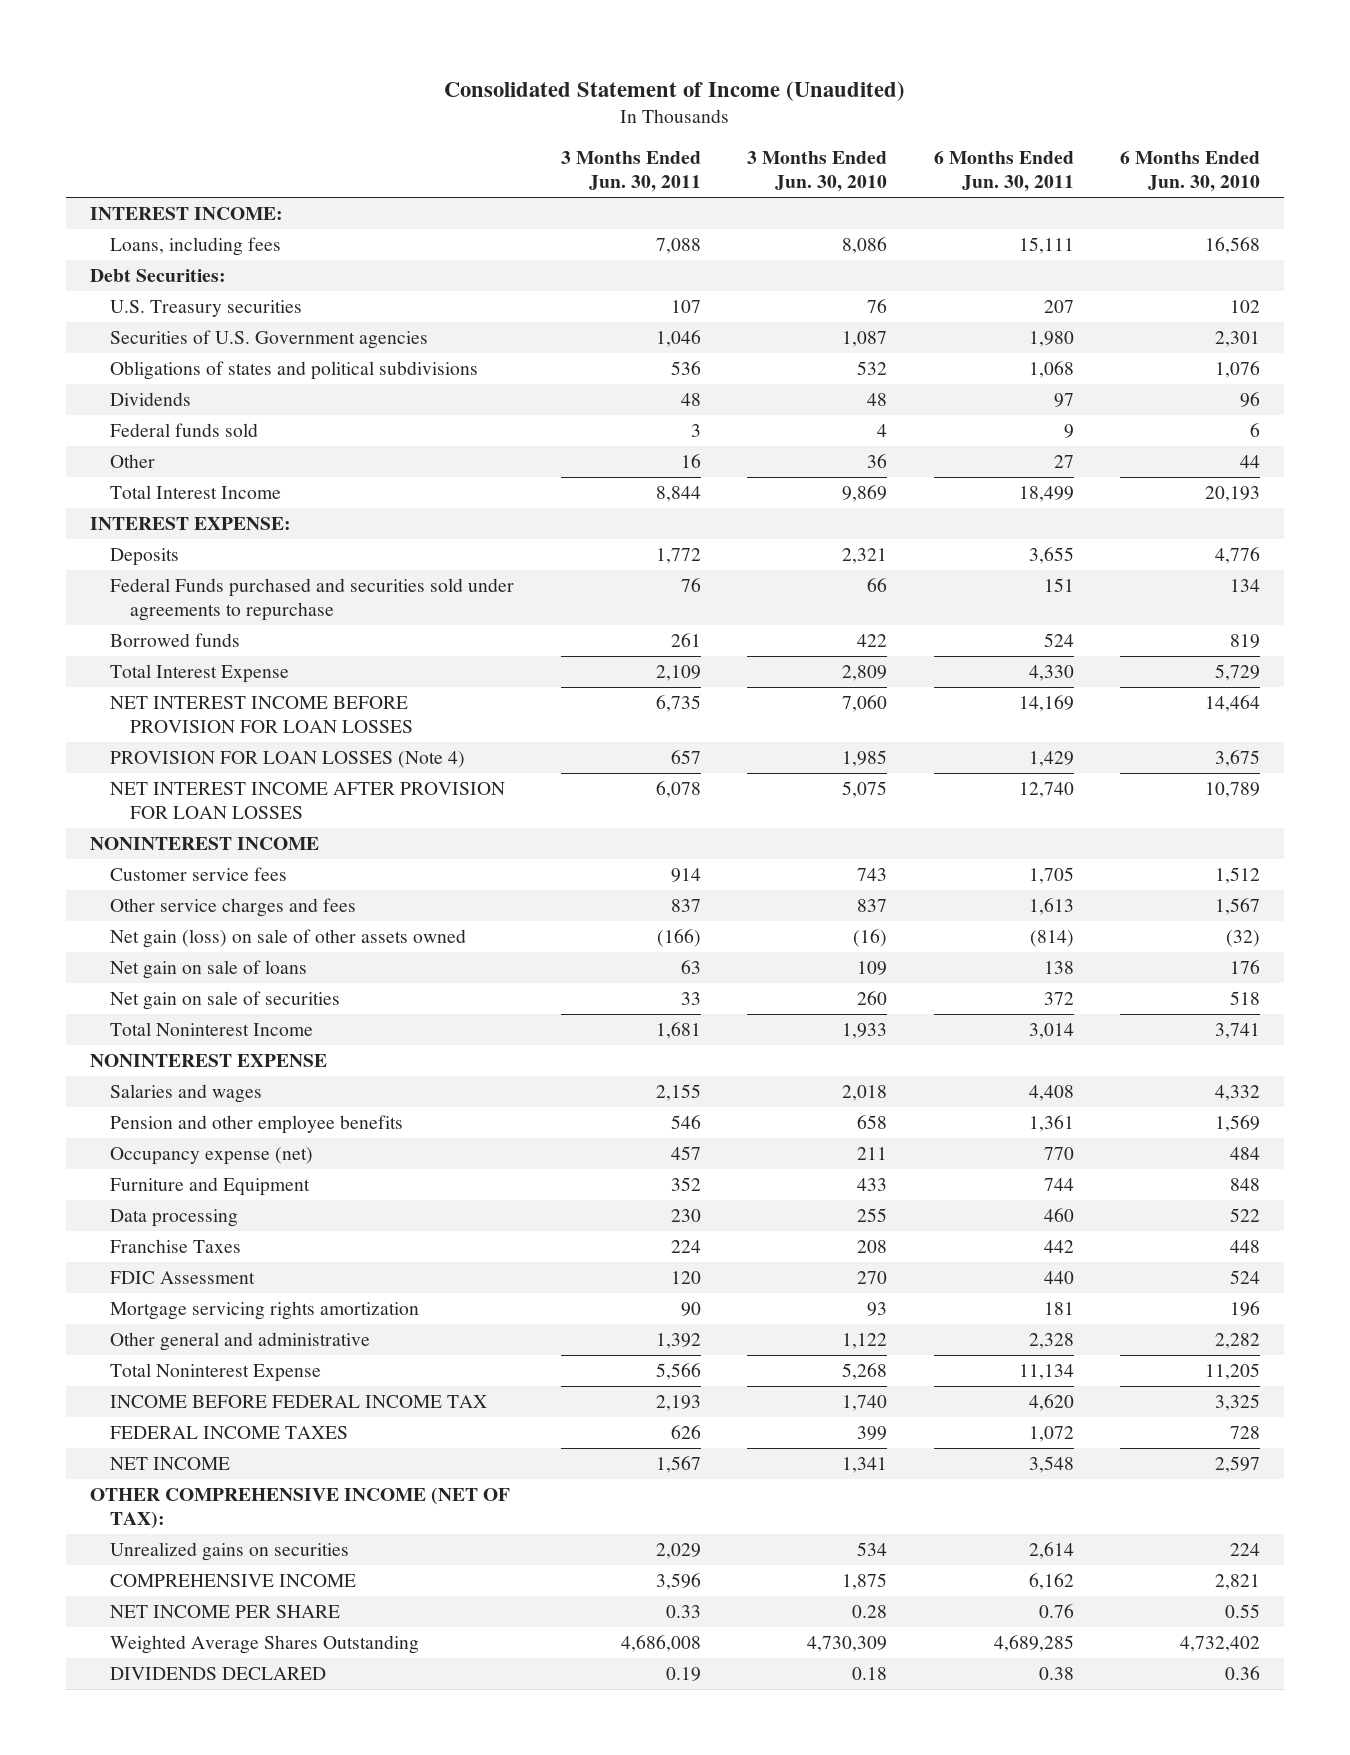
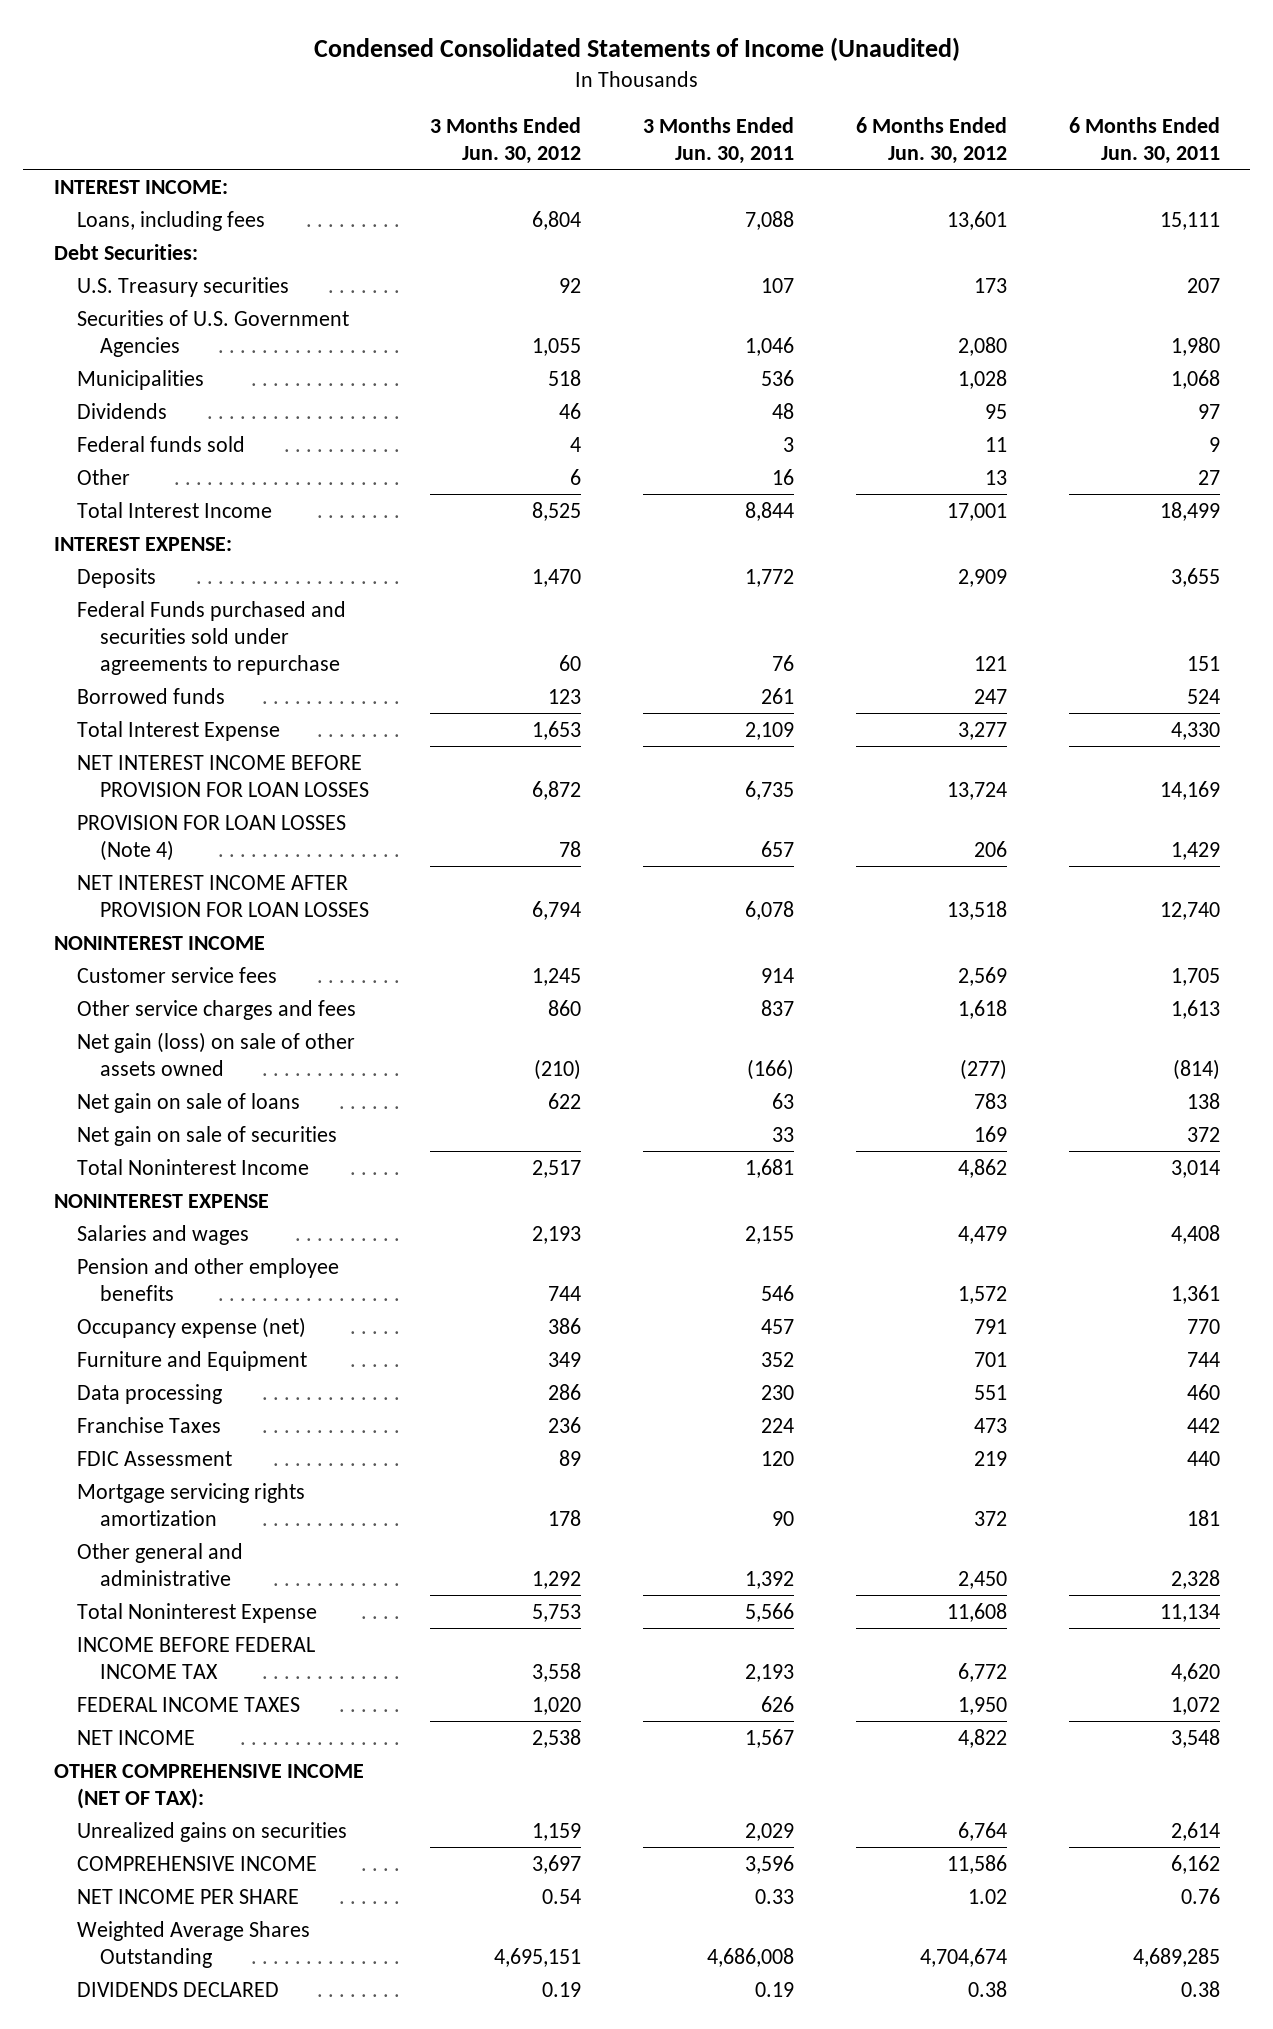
[444,80,906,101] Consolidated Statement of Income (Unaudited) -> [313,37,960,62] Condensed Consolidated Statements of Income (Unaudited)
[747,151,888,193] 3 Months Ended Jun. 30, 2010 -> none
[1120,151,1261,193] 6 Months Ended Jun. 30, 2010 -> none
none -> [430,116,582,165] 3 Months Ended Jun. 30, 2012
none -> [855,116,1007,165] 6 Months Ended Jun. 30, 2012
[109,329,428,349] Securities of U.S. Government agencies -> [76,309,349,357] Securities of U.S. Government Agencies
[109,360,478,380] Obligations of states and political subdivisions -> [76,369,204,390] Municipalities

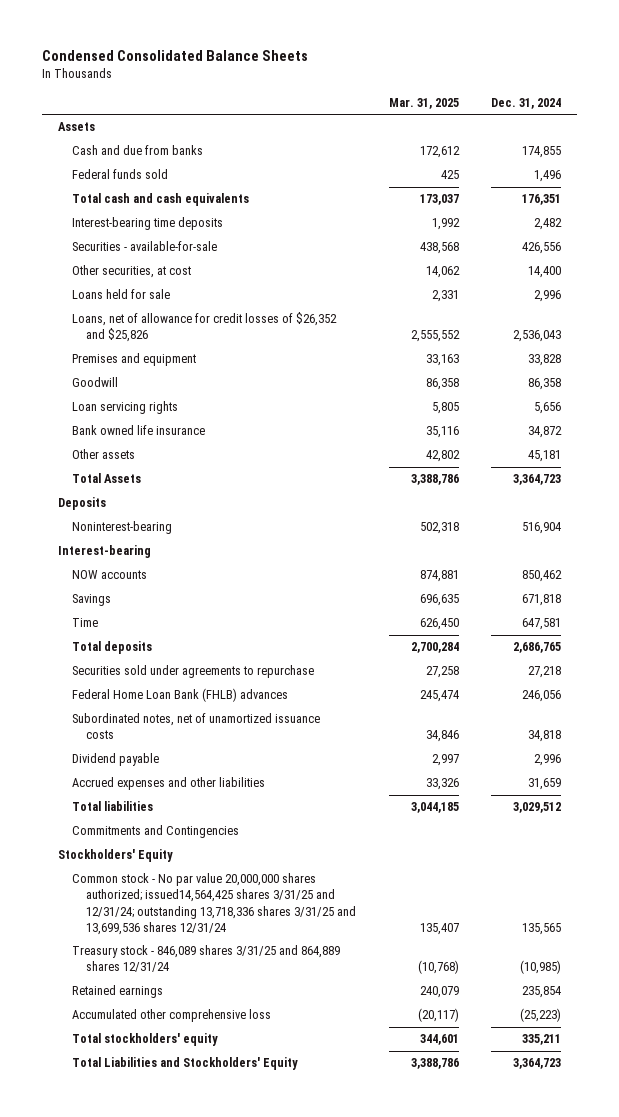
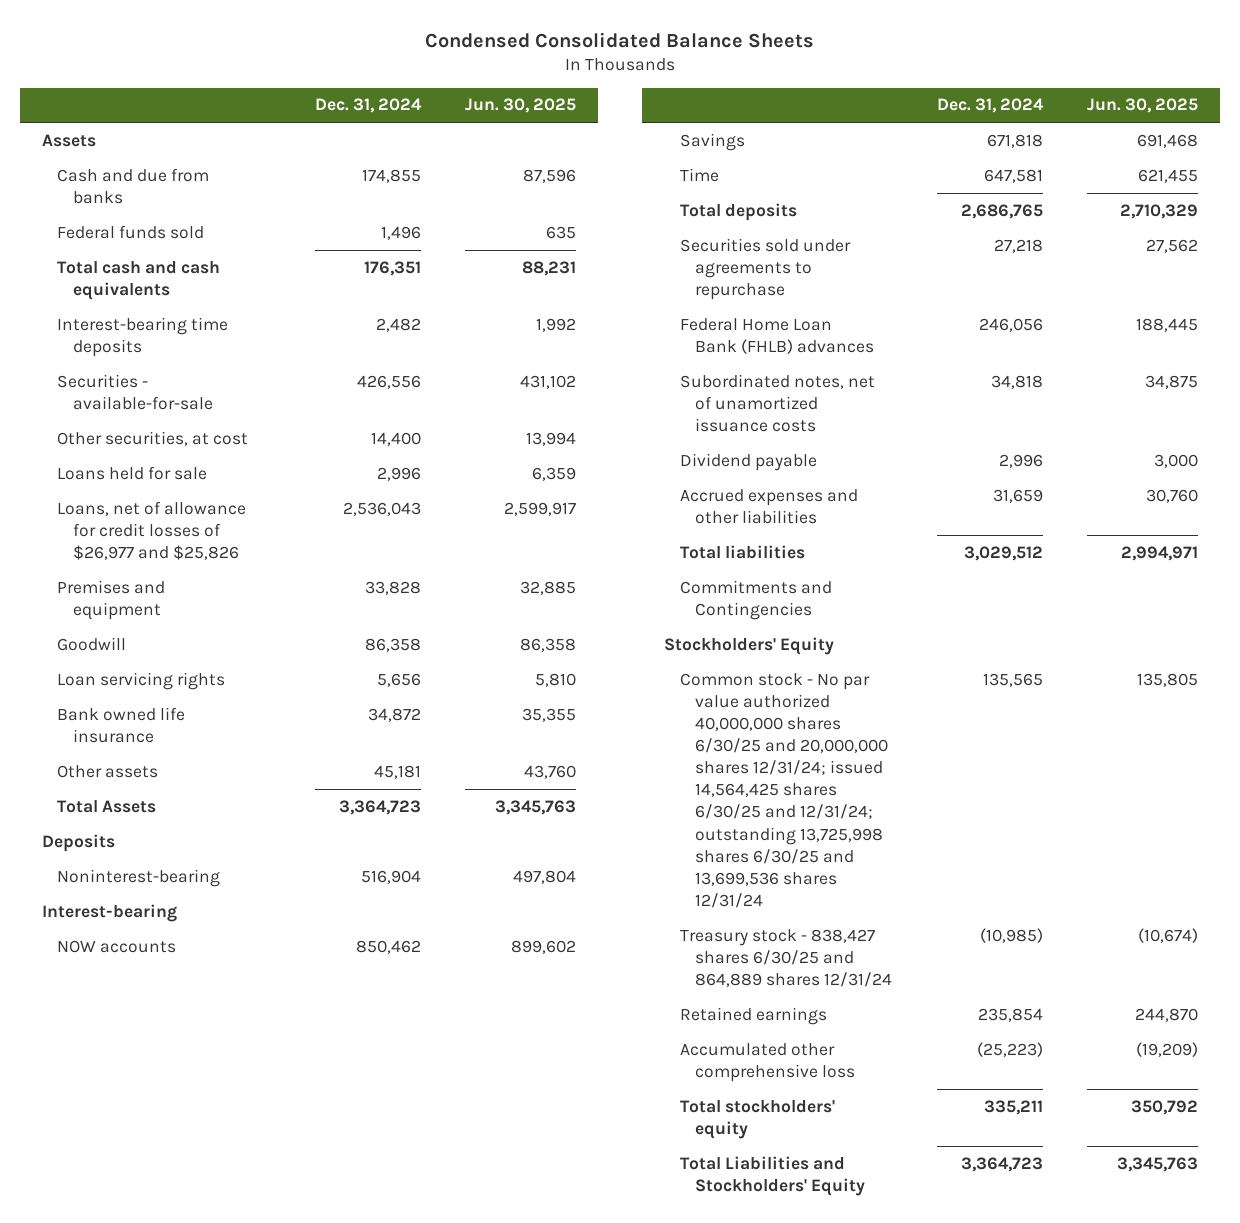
[388,97,459,109] Mar. 31, 2025 -> none
none -> [464,98,576,114] Jun. 30, 2025
[72,312,338,343] Loans, net of allowance for credit losses of $26,352 and $25,826 -> [57,500,247,561] Loans, net of allowance for credit losses of $26,977 and $25,826
[72,873,356,935] Common stock - No par value 20,000,000 shares authorized; issued14,564,425 shares 3/31/25 and 12/31/24; outstanding 13,718,336 shares 3/31/25 and 13,699,536 shares 12/31/24 -> [679,672,889,908] Common stock - No par value authorized 40,000,000 shares 6/30/25 and 20,000,000 shares 12/31/24; issued 14,564,425 shares 6/30/25 and 12/31/24; outstanding 13,725,998 shares 6/30/25 and 13,699,536 shares 12/31/24
[72,945,341,973] Treasury stock - 846,089 shares 3/31/25 and 864,889 shares 12/31/24 -> [679,928,893,988] Treasury stock - 838,427 shares 6/30/25 and 864,889 shares 12/31/24

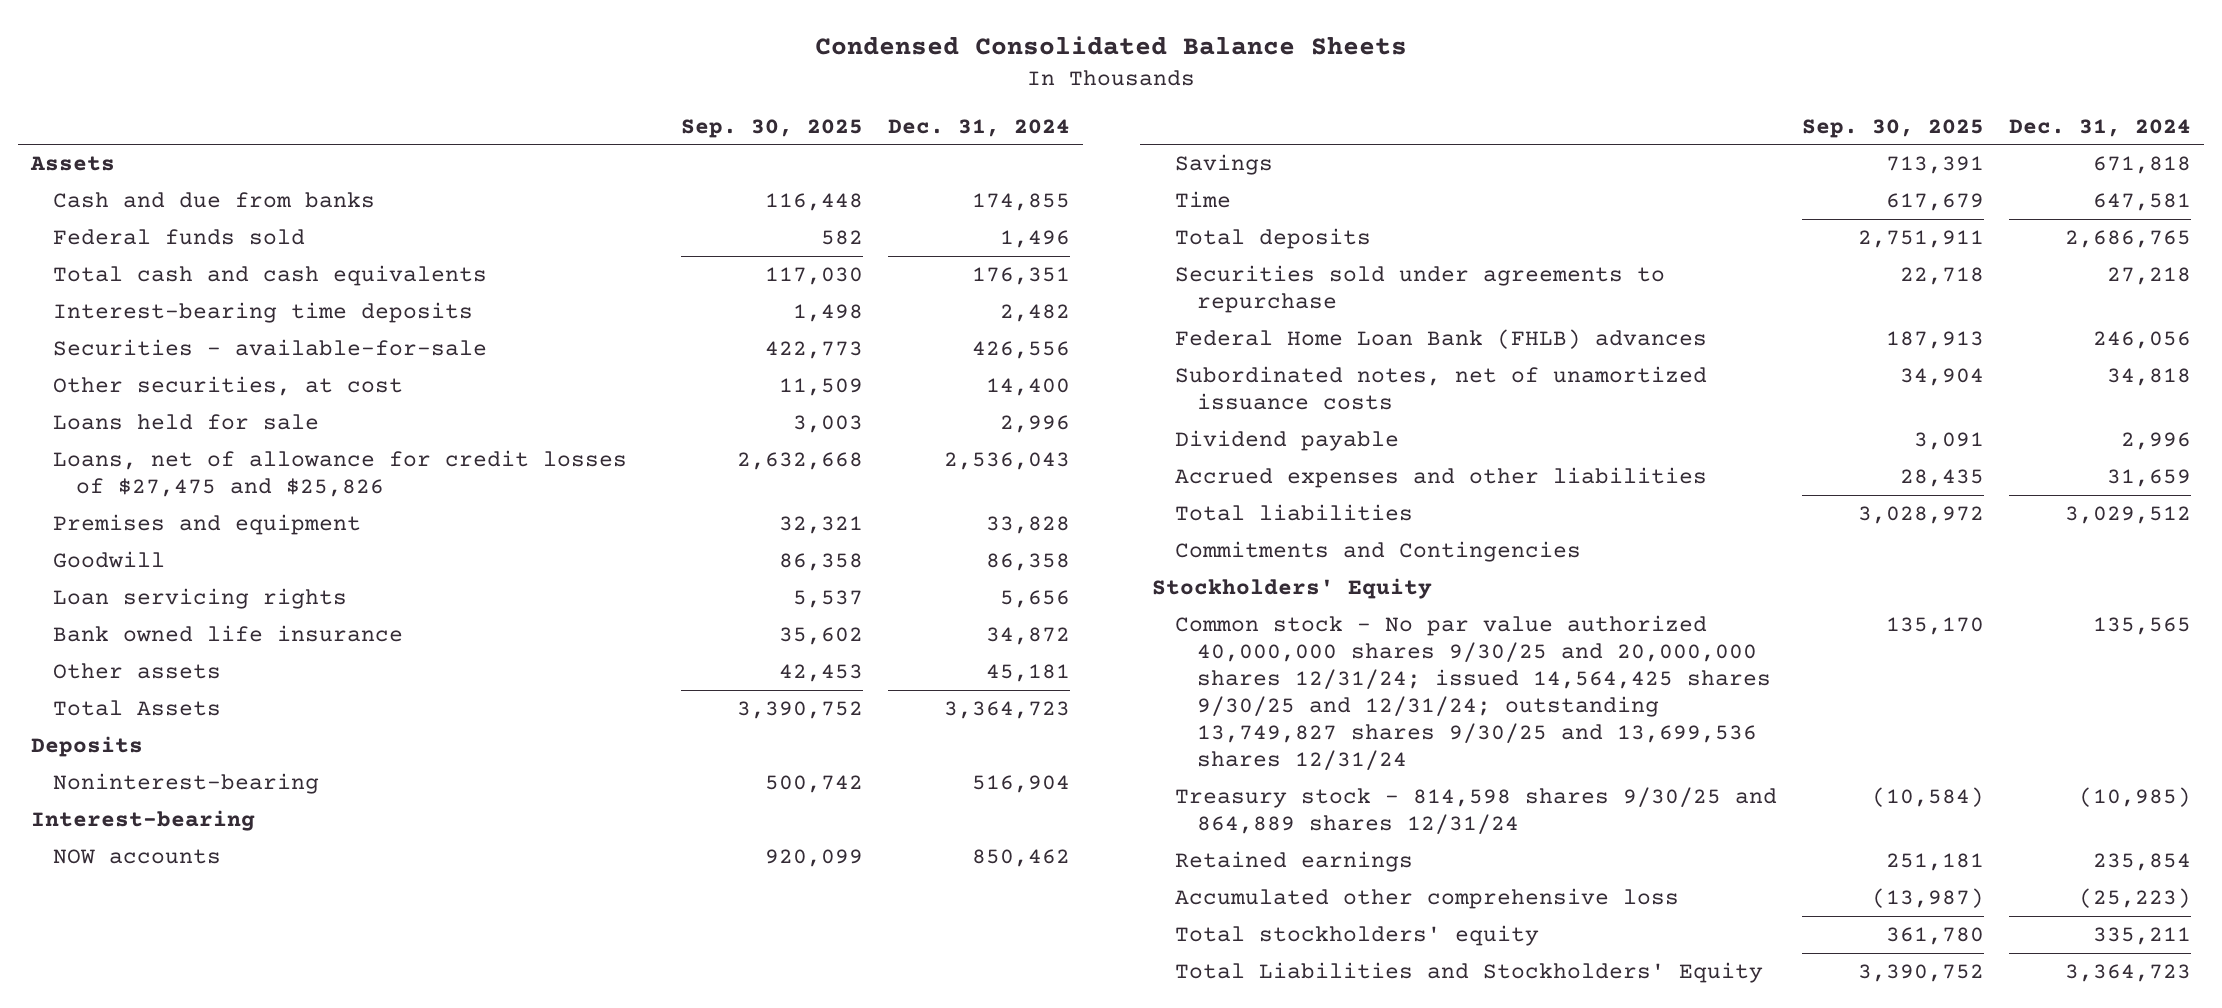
[464,98,576,114] Jun. 30, 2025 -> none
none -> [680,118,863,138] Sep. 30, 2025
[57,500,247,561] Loans, net of allowance for credit losses of $26,977 and $25,826 -> [53,450,628,497] Loans, net of allowance for credit losses of $27,475 and $25,826
[679,672,889,908] Common stock - No par value authorized 40,000,000 shares 6/30/25 and 20,000,000 shares 12/31/24; issued 14,564,425 shares 6/30/25 and 12/31/24; outstanding 13,725,998 shares 6/30/25 and 13,699,536 shares 12/31/24 -> [1174,615,1772,770] Common stock - No par value authorized 40,000,000 shares 9/30/25 and 20,000,000 shares 12/31/24; issued 14,564,425 shares 9/30/25 and 12/31/24; outstanding 13,749,827 shares 9/30/25 and 13,699,536 shares 12/31/24
[679,928,893,988] Treasury stock - 838,427 shares 6/30/25 and 864,889 shares 12/31/24 -> [1174,787,1777,834] Treasury stock - 814,598 shares 9/30/25 and 864,889 shares 12/31/24

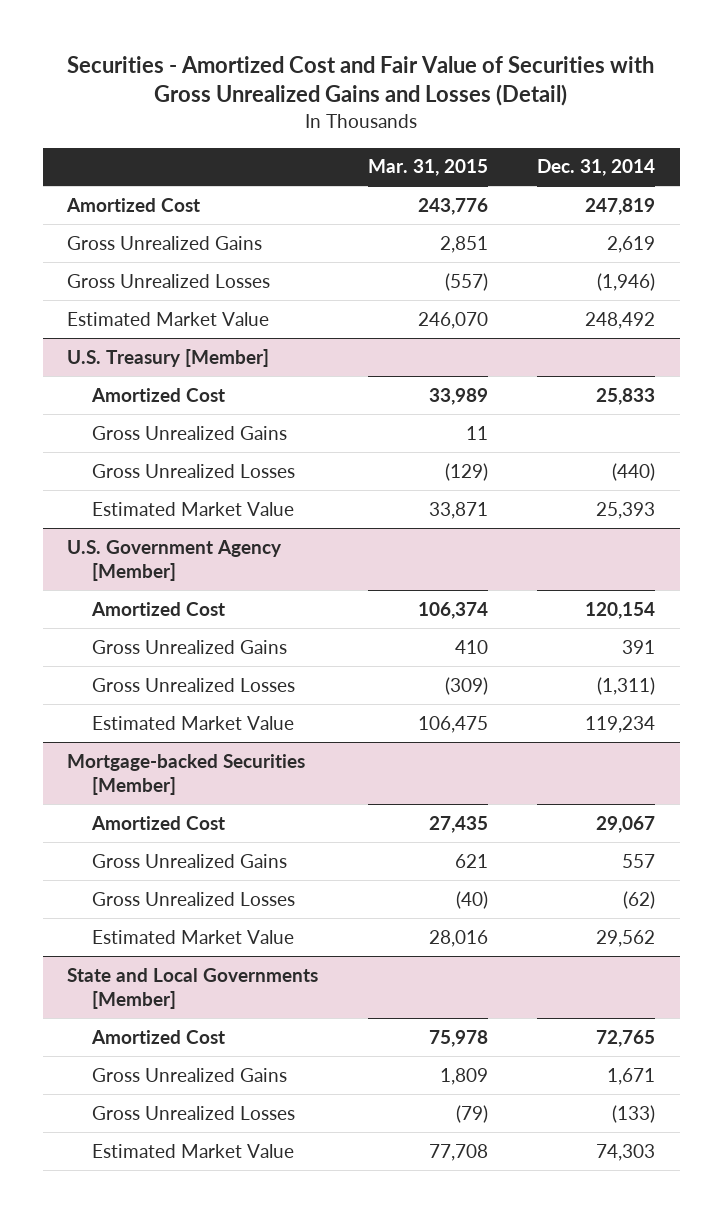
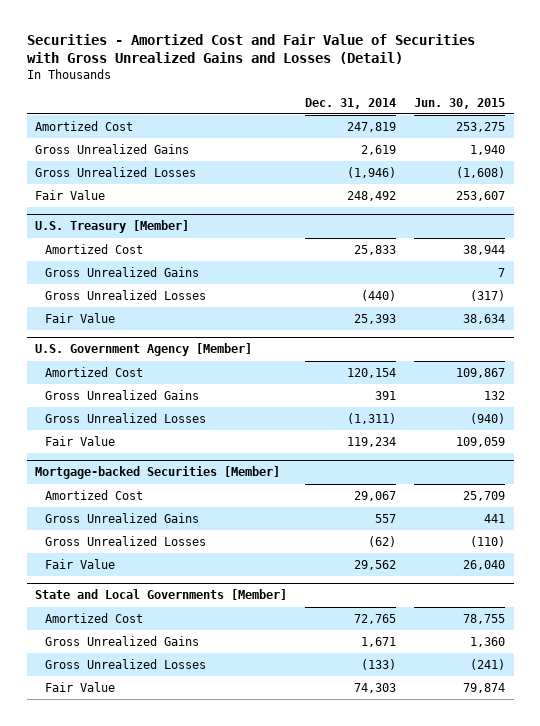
[367,159,488,177] Mar. 31, 2015 -> none
none -> [413,97,505,109] Jun. 30, 2015
[67,311,270,326] Estimated Market Value -> [35,189,106,200] Fair Value
[92,501,295,516] Estimated Market Value -> [45,312,116,323] Fair Value
[92,715,295,730] Estimated Market Value -> [45,435,116,446] Fair Value
[92,929,295,944] Estimated Market Value -> [45,558,116,569] Fair Value
[92,1143,295,1158] Estimated Market Value -> [45,681,116,692] Fair Value

